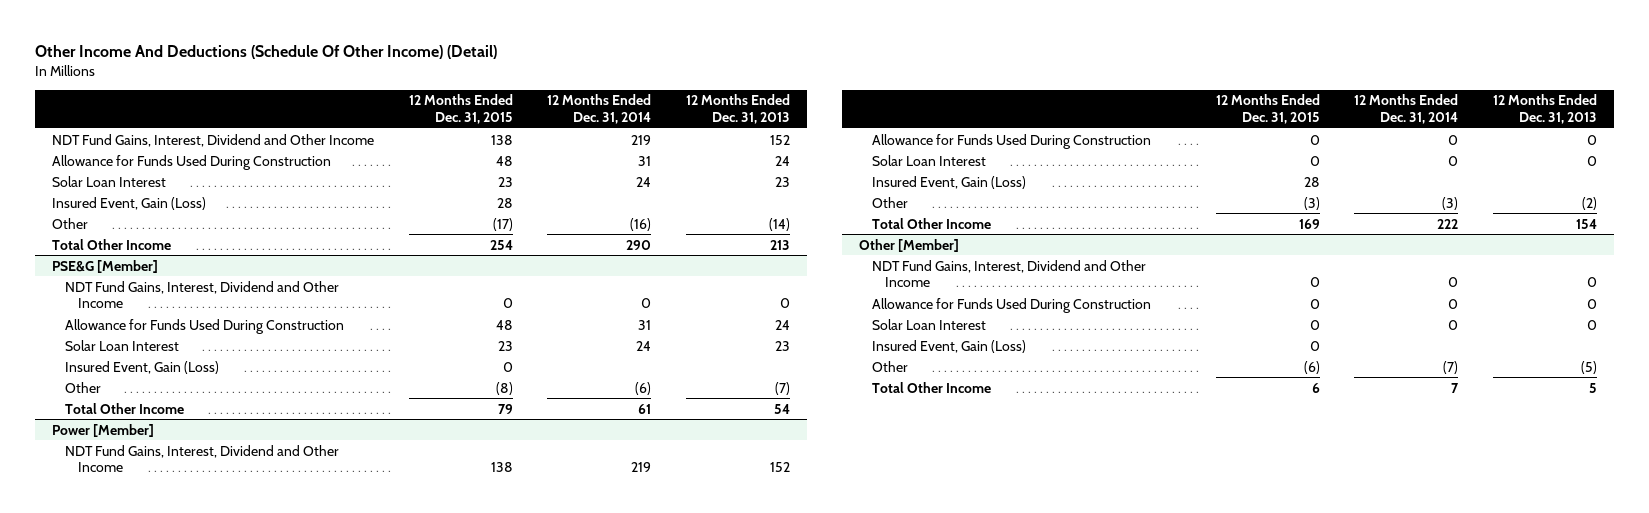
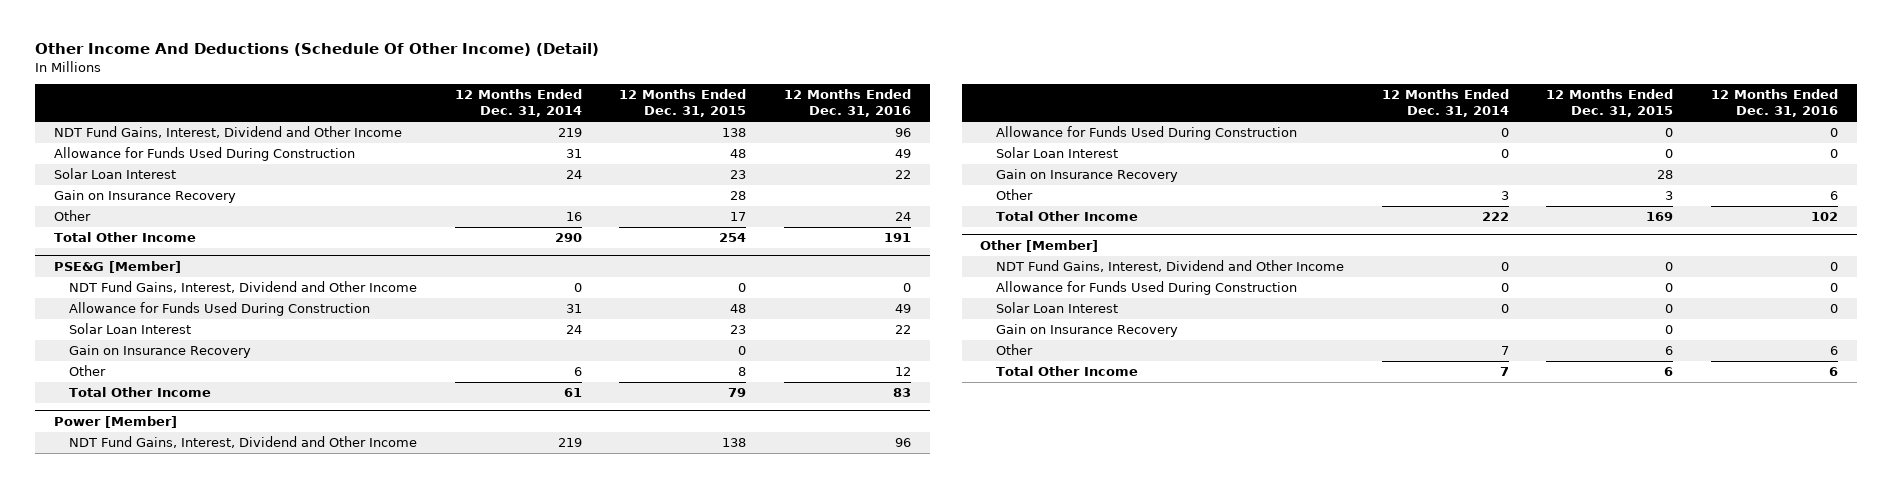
[685,94,790,124] 12 Months Ended Dec. 31, 2013 -> none
none -> [784,89,912,118] 12 Months Ended Dec. 31, 2016
[52,196,207,210] Insured Event, Gain (Loss) -> [53,190,236,204] Gain on Insurance Recovery
[492,217,513,231] (17) -> [730,212,747,222] 17
[630,217,652,231] (16) -> [565,212,582,222] 16
[65,360,220,374] Insured Event, Gain (Loss) -> [69,345,252,359] Gain on Insurance Recovery
[495,381,513,395] (8) -> [738,367,747,377] 8
[635,381,652,395] (6) -> [573,367,582,377] 6
[872,175,1027,189] Insured Event, Gain (Loss) -> [995,169,1178,183] Gain on Insurance Recovery
[1303,196,1320,210] (3) -> [1665,191,1674,201] 3
[1442,196,1459,210] (3) -> [1500,191,1509,201] 3
[872,339,1027,353] Insured Event, Gain (Loss) -> [995,324,1178,338] Gain on Insurance Recovery
[1303,360,1320,374] (6) -> [1665,346,1674,356] 6
[1443,360,1459,374] (7) -> [1500,346,1509,356] 7

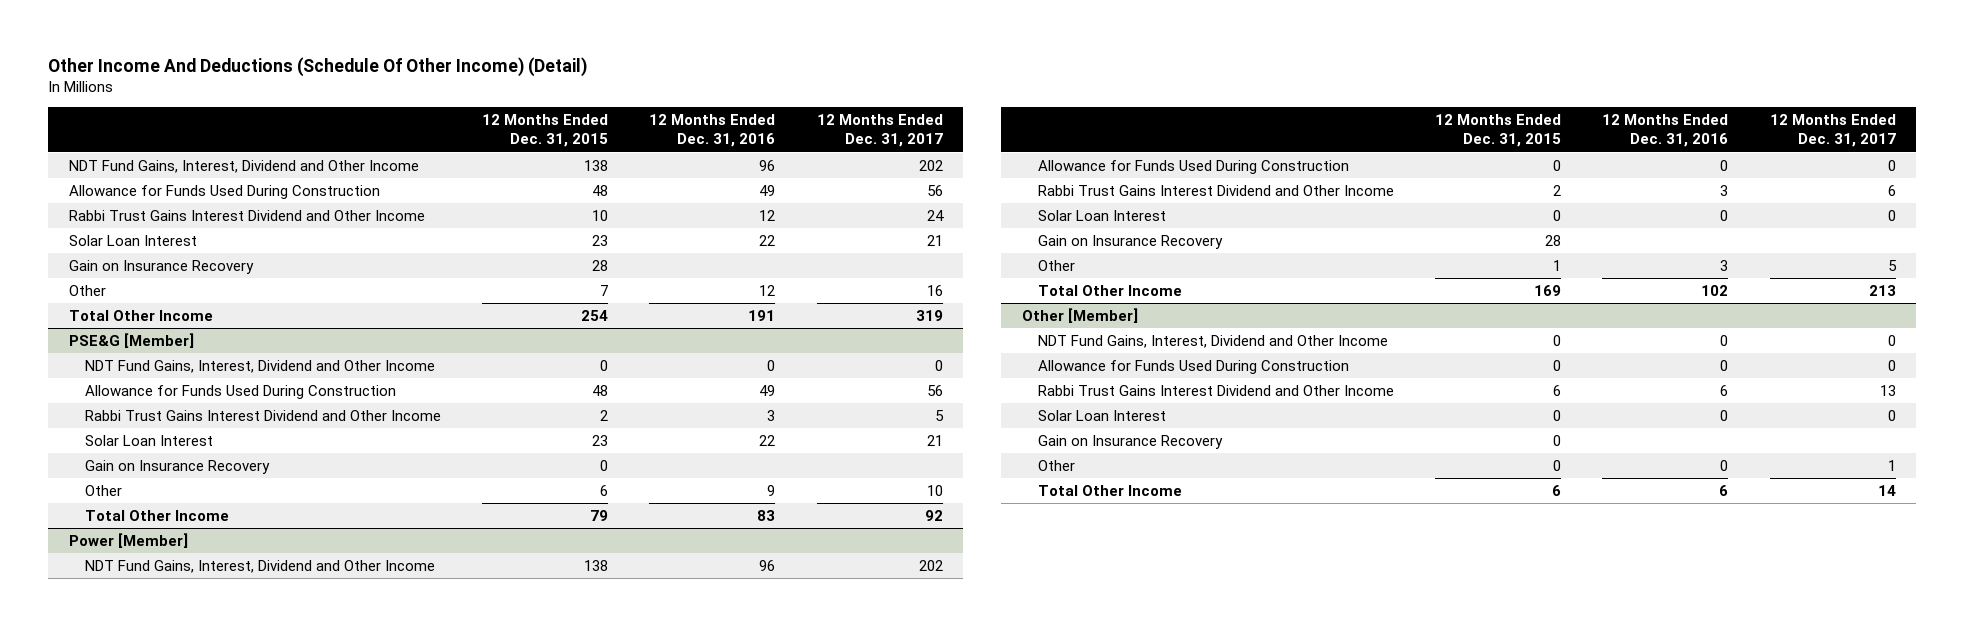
[454,89,582,118] 12 Months Ended Dec. 31, 2014 -> none
none -> [816,114,943,148] 12 Months Ended Dec. 31, 2017
none -> [69,209,426,221] Rabbi Trust Gains Interest Dividend and Other Income
[730,212,747,222] 17 -> [600,284,609,296] 7
[895,212,912,222] 24 -> [759,284,776,296] 12
none -> [84,409,441,421] Rabbi Trust Gains Interest Dividend and Other Income
[738,367,747,377] 8 -> [600,484,609,496] 6
[895,367,912,377] 12 -> [767,484,776,496] 9
none -> [1037,184,1394,196] Rabbi Trust Gains Interest Dividend and Other Income
[1665,191,1674,201] 3 -> [1552,259,1561,271] 1
[1829,191,1838,201] 6 -> [1720,259,1729,271] 3
none -> [1037,384,1394,396] Rabbi Trust Gains Interest Dividend and Other Income
[1665,346,1674,356] 6 -> [1552,459,1561,471] 0
[1829,346,1838,356] 6 -> [1720,459,1729,471] 0

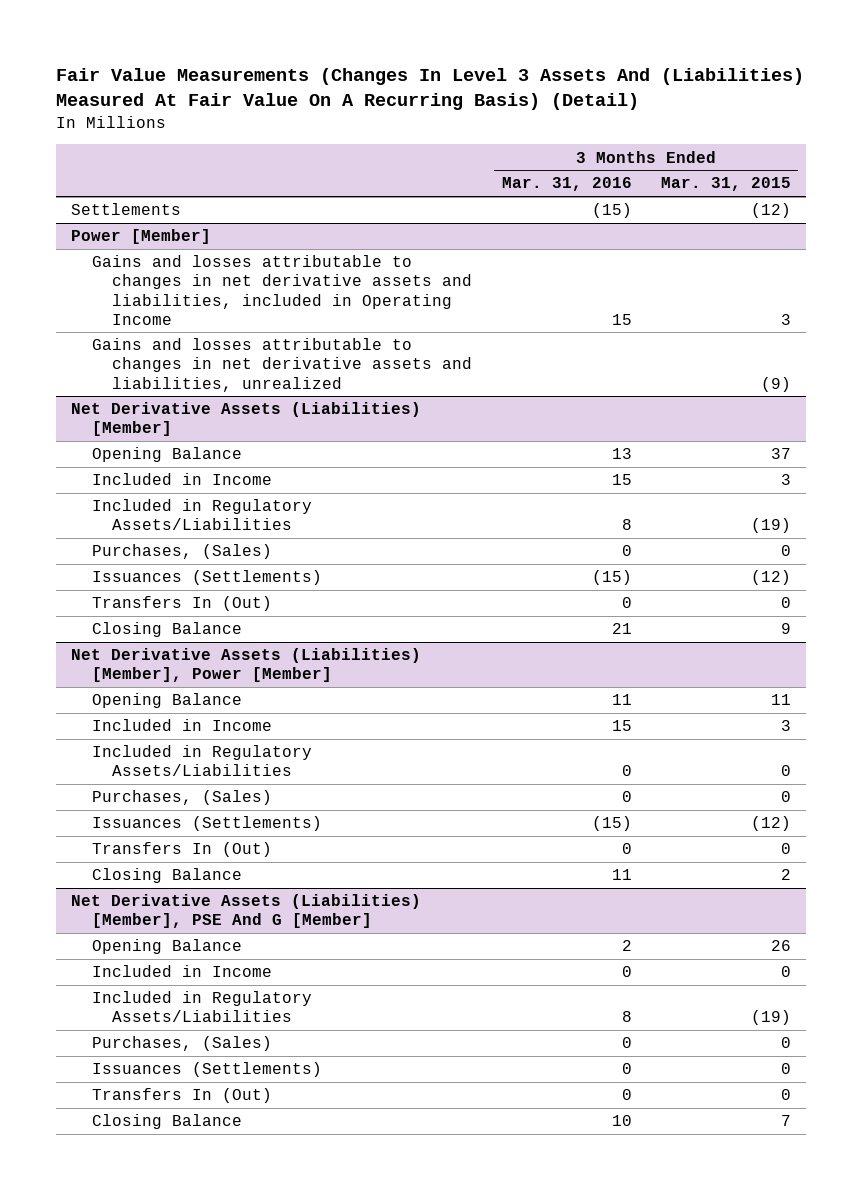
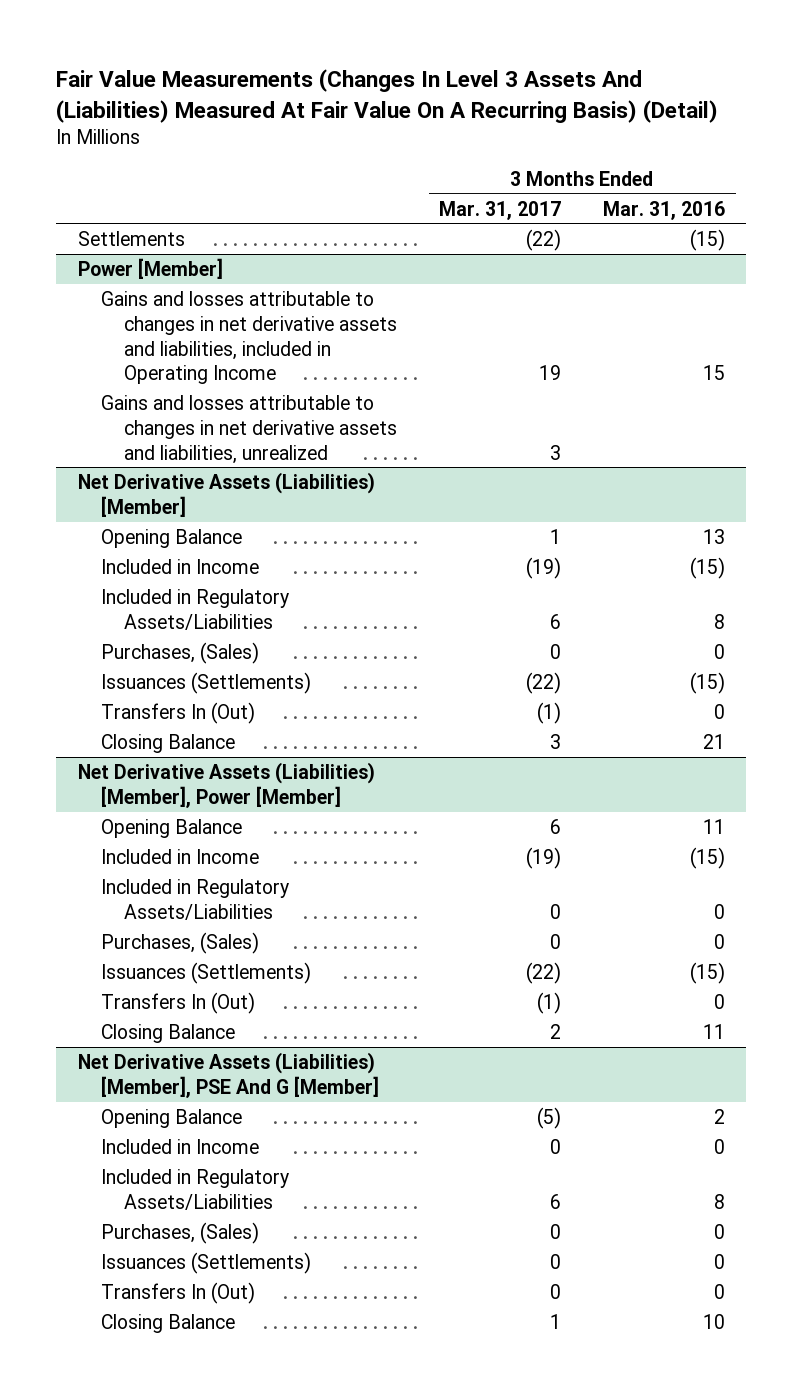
[660,177,791,192] Mar. 31, 2015 -> none
none -> [439,200,562,220] Mar. 31, 2017
[611,474,632,486] 15 -> [690,556,726,579] (15)
[611,720,632,732] 15 -> [690,846,726,869] (15)

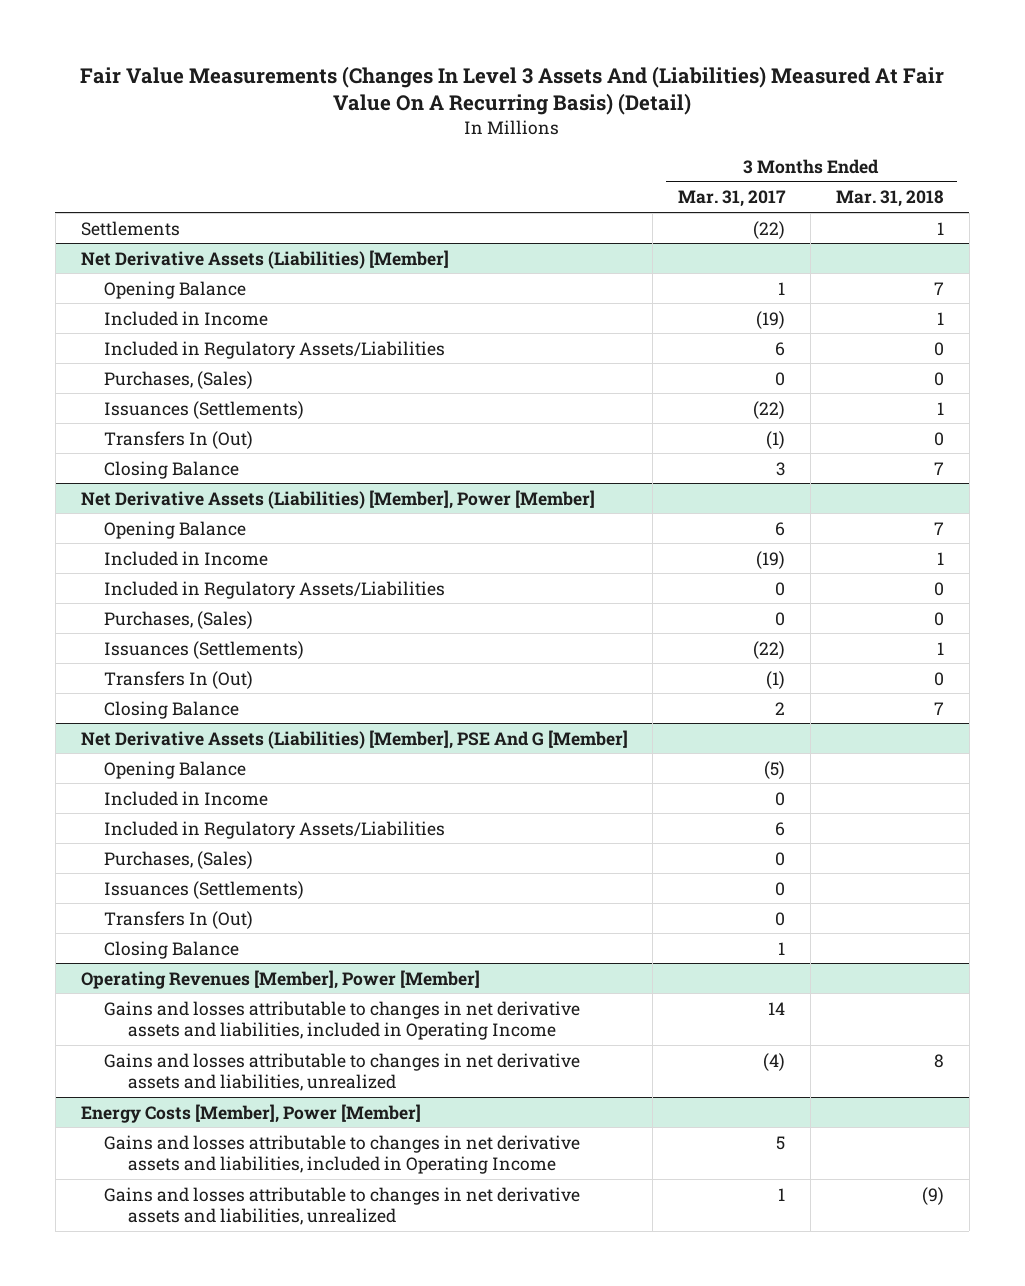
[603,200,726,220] Mar. 31, 2016 -> none
none -> [836,190,945,208] Mar. 31, 2018
[77,257,223,279] Power [Member] -> none
[100,290,398,385] Gains and losses attributable to changes in net derivative assets and liabilities, included in Operating Income -> none
[100,394,398,464] Gains and losses attributable to changes in net derivative assets and liabilities, unrealized -> none
none -> [80,969,480,989] Operating Revenues [Member], Power [Member]
none -> [104,1000,581,1040] Gains and losses attributable to changes in net derivative assets and liabilities, included in Operating Income
none -> [104,1052,581,1091] Gains and losses attributable to changes in net derivative assets and liabilities, unrealized
none -> [80,1103,421,1123] Energy Costs [Member], Power [Member]
none -> [104,1134,581,1174] Gains and losses attributable to changes in net derivative assets and liabilities, included in Operating Income
none -> [104,1186,581,1225] Gains and losses attributable to changes in net derivative assets and liabilities, unrealized

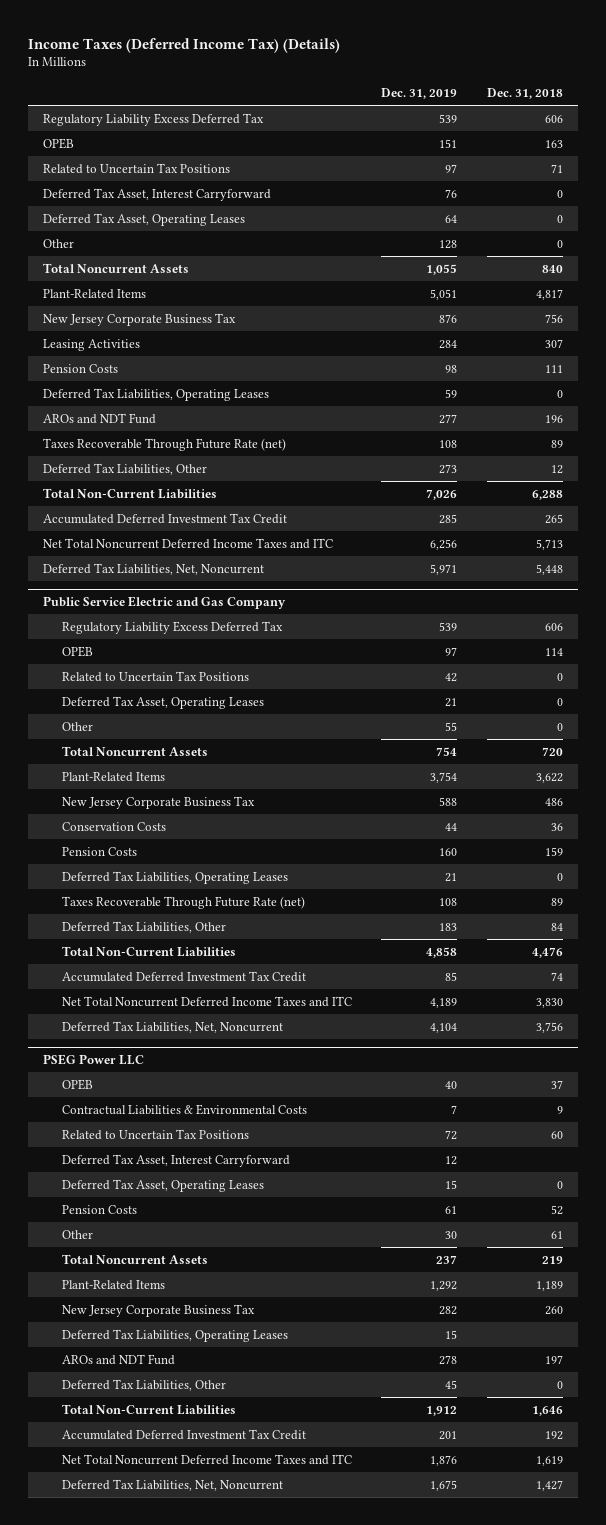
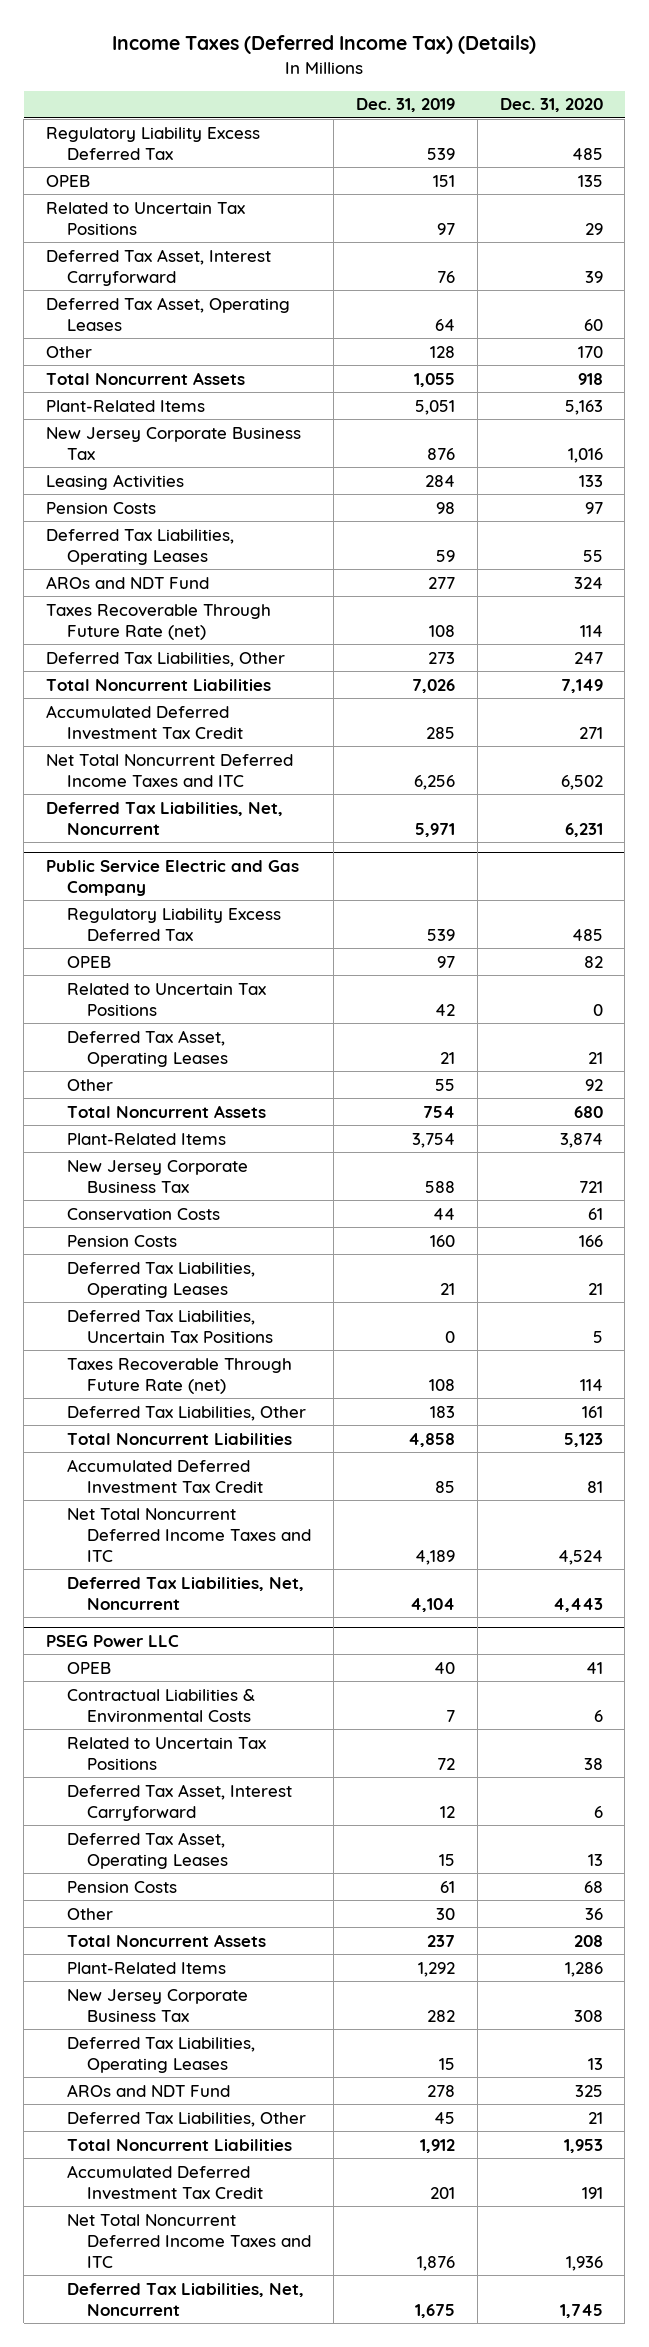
[487,87,564,99] Dec. 31, 2018 -> none
none -> [499,98,603,113] Dec. 31, 2020
[42,488,217,500] Total Non-Current Liabilities -> [46,678,272,691] Total Noncurrent Liabilities
none -> [66,1309,274,1343] Deferred Tax Liabilities, Uncertain Tax Positions
[61,946,236,958] Total Non-Current Liabilities -> [66,1432,292,1445] Total Noncurrent Liabilities
[61,1404,236,1416] Total Non-Current Liabilities -> [66,2138,292,2151] Total Noncurrent Liabilities

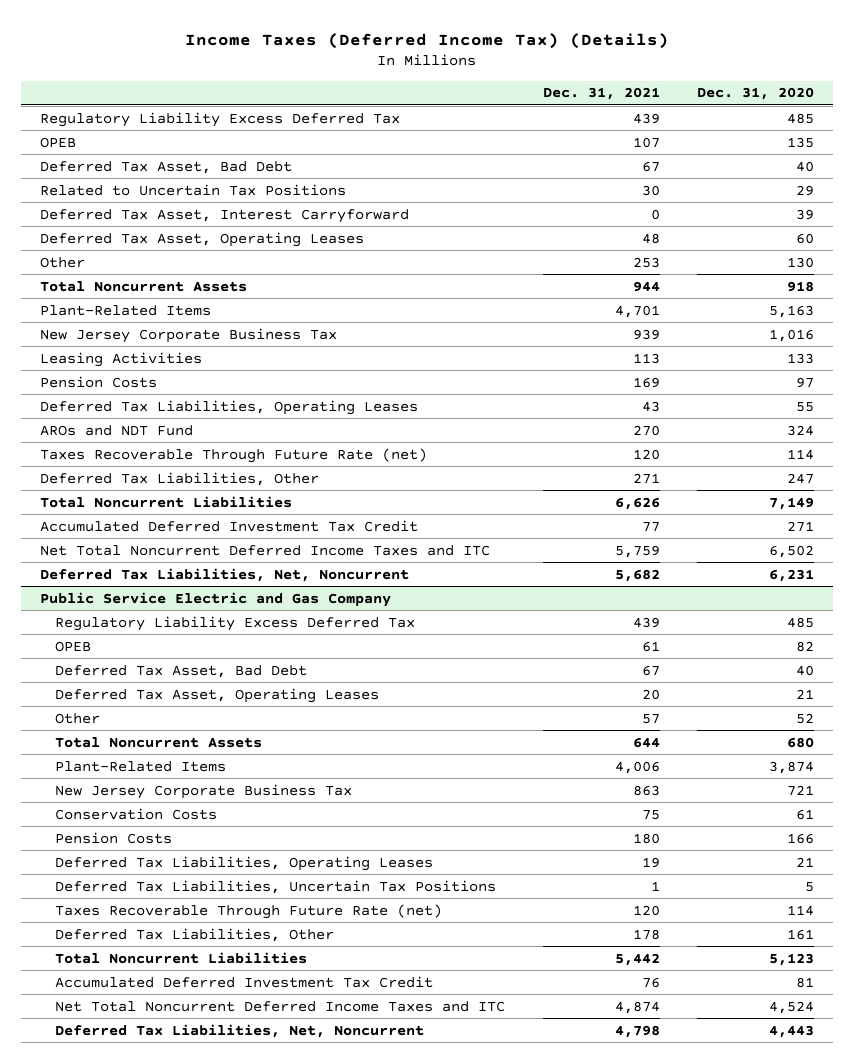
[355,98,455,113] Dec. 31, 2019 -> none
none -> [542,87,660,101] Dec. 31, 2021
none -> [39,160,292,174] Deferred Tax Asset, Bad Debt
[577,345,603,358] 170 -> [787,256,815,268] 130
[66,982,266,1016] Related to Uncertain Tax Positions -> none
none -> [54,664,307,678] Deferred Tax Asset, Bad Debt
[584,1078,603,1091] 92 -> [796,712,815,724] 52
[46,1635,180,1648] PSEG Power LLC -> none
[66,1661,111,1674] OPEB -> none
[66,1688,255,1723] Contractual Liabilities & Environmental Costs -> none
[66,1736,266,1770] Related to Uncertain Tax Positions -> none
[66,1783,292,1821] Deferred Tax Asset, Interest Carryforward -> none
[66,1831,229,1869] Deferred Tax Asset, Operating Leases -> none
[66,1880,177,1893] Pension Costs -> none
[66,1907,113,1920] Other -> none
[66,1933,266,1947] Total Noncurrent Assets -> none
[66,1961,226,1974] Plant-Related Items -> none
[66,1988,248,2022] New Jersey Corporate Business Tax -> none
[66,2036,255,2073] Deferred Tax Liabilities, Operating Leases -> none
[66,2083,230,2097] AROs and NDT Fund -> none
[66,2111,306,2127] Deferred Tax Liabilities, Other -> none
[66,2138,292,2151] Total Noncurrent Liabilities -> none
[66,2164,264,2200] Accumulated Deferred Investment Tax Credit -> none
[66,2213,312,2268] Net Total Noncurrent Deferred Income Taxes and ITC -> none
[66,2282,304,2316] Deferred Tax Liabilities, Net, Noncurrent -> none

